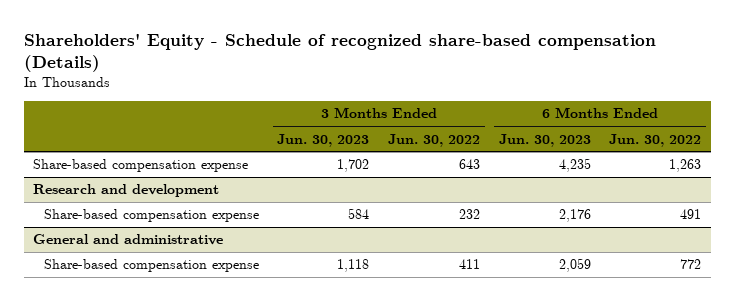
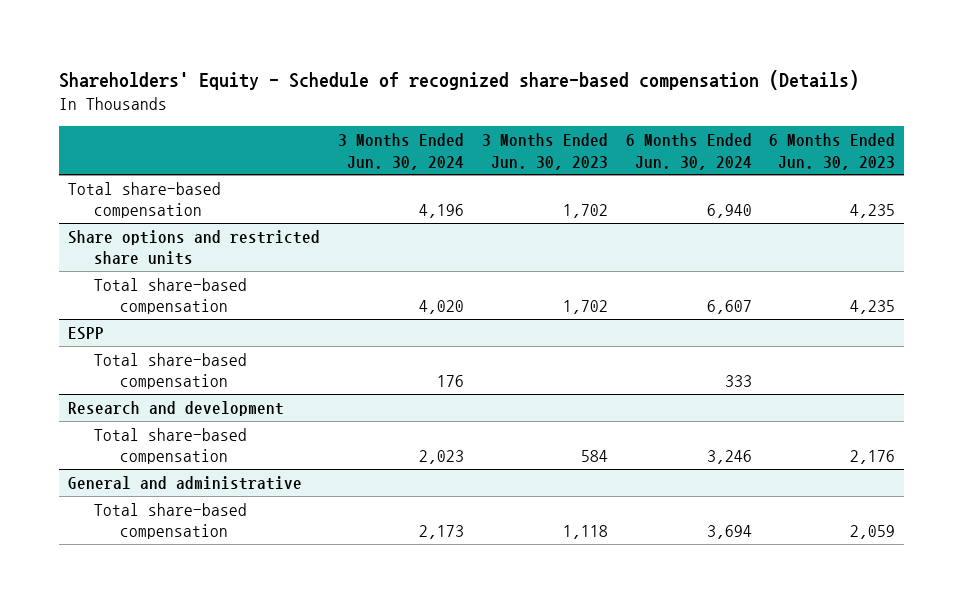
[388,133,481,147] Jun. 30, 2022 -> none
[609,133,702,147] Jun. 30, 2022 -> none
none -> [338,132,465,170] 3 Months Ended Jun. 30, 2024
none -> [625,132,752,170] 6 Months Ended Jun. 30, 2024
[32,159,248,173] Share-based compensation expense -> [68,181,222,219] Total share-based compensation
none -> [68,229,321,266] Share options and restricted share units
none -> [94,277,248,315] Total share-based compensation
none -> [68,326,105,340] ESPP
none -> [94,352,248,390] Total share-based compensation
[43,209,259,223] Share-based compensation expense -> [94,427,248,465] Total share-based compensation
[43,259,259,273] Share-based compensation expense -> [94,502,248,540] Total share-based compensation

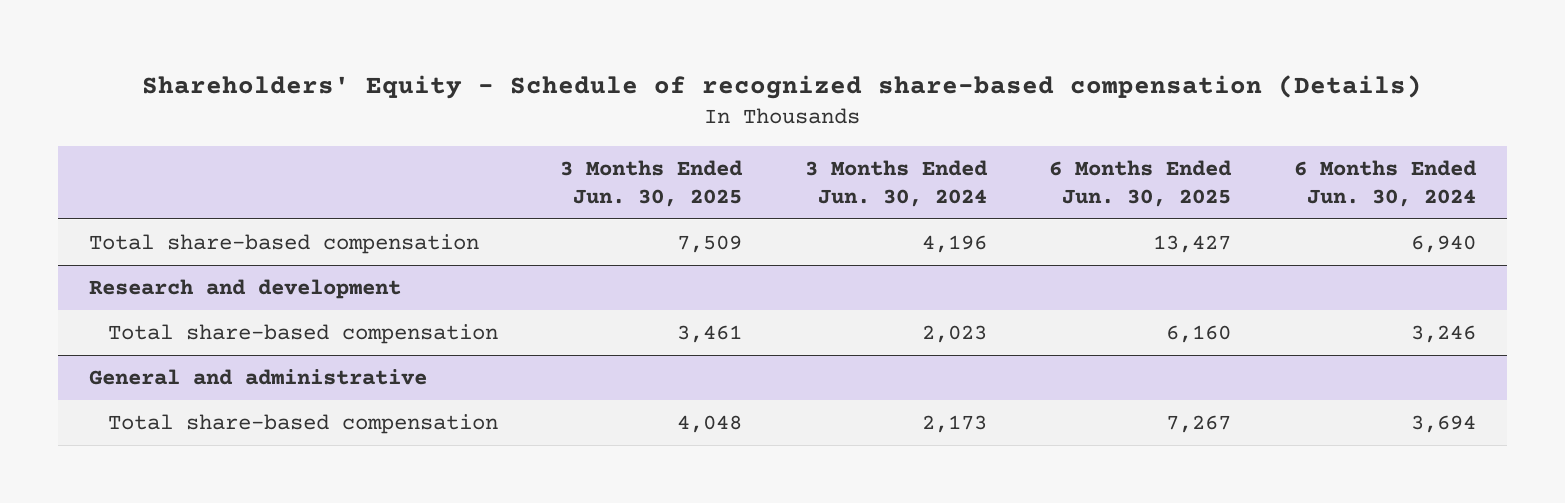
[481,132,608,170] 3 Months Ended Jun. 30, 2023 -> none
[769,132,896,170] 6 Months Ended Jun. 30, 2023 -> none
none -> [560,160,744,207] 3 Months Ended Jun. 30, 2025
none -> [1049,160,1233,207] 6 Months Ended Jun. 30, 2025
[68,229,321,266] Share options and restricted share units -> none
[94,277,248,315] Total share-based compensation -> none
[68,326,105,340] ESPP -> none
[94,352,248,390] Total share-based compensation -> none

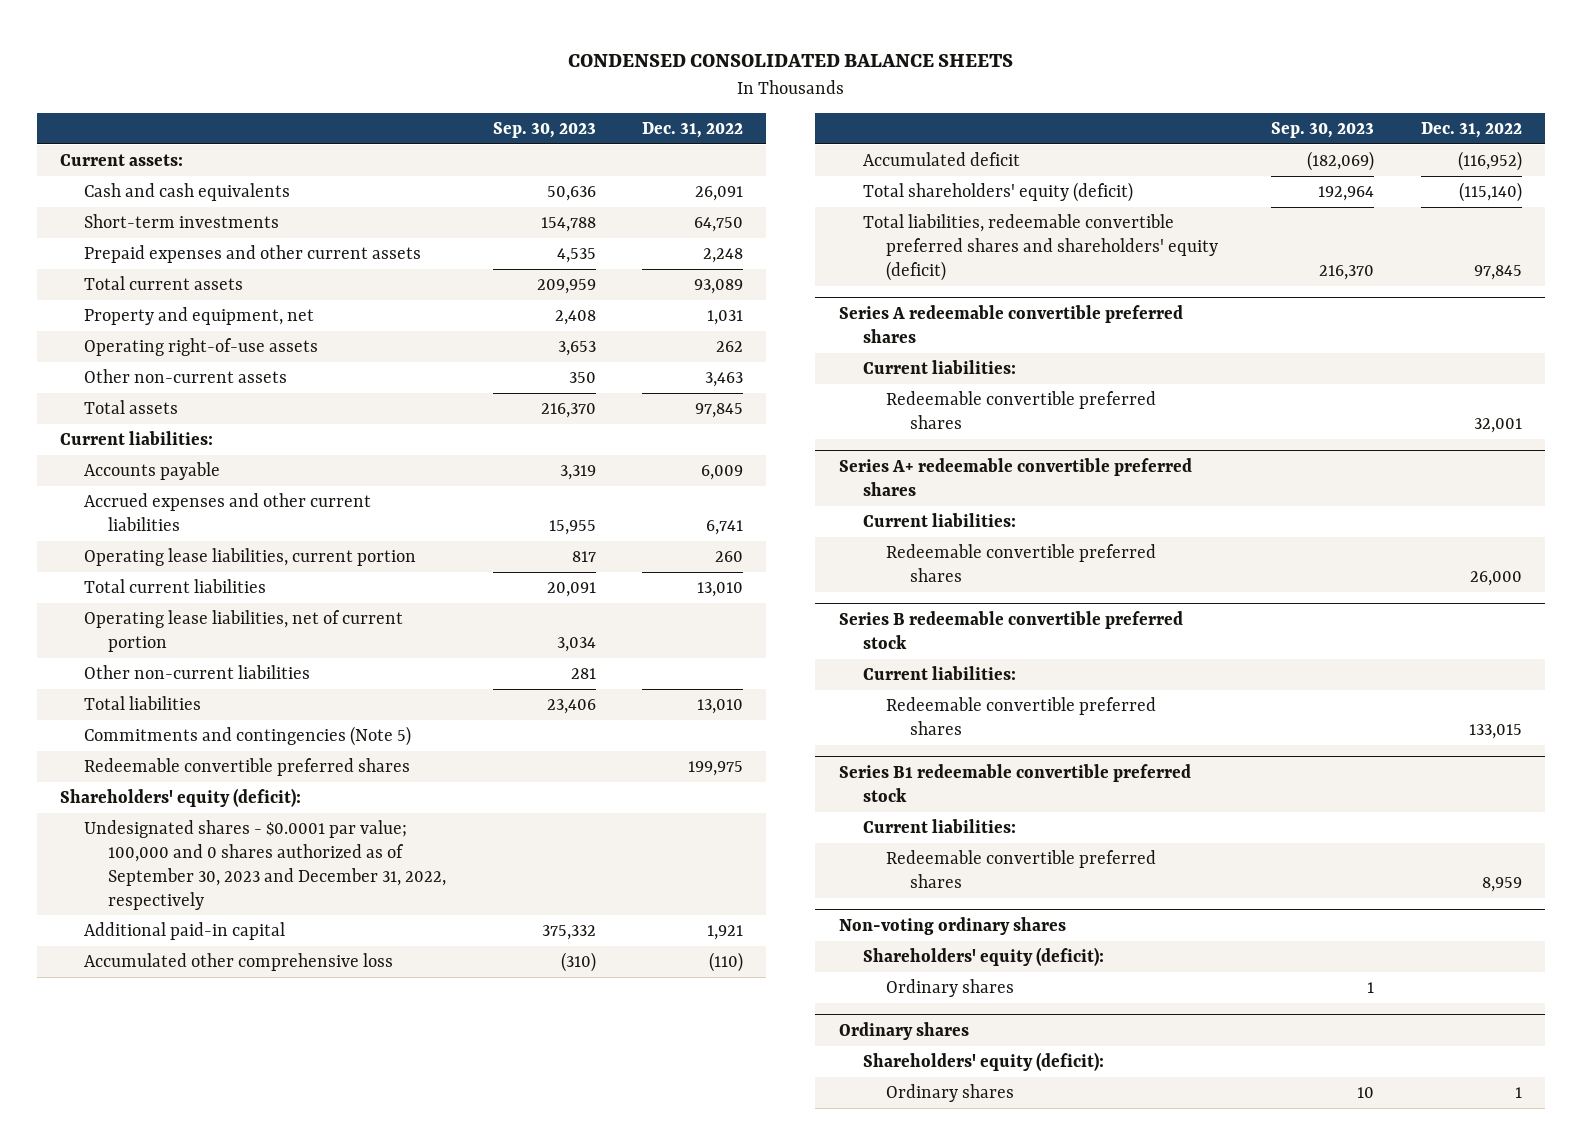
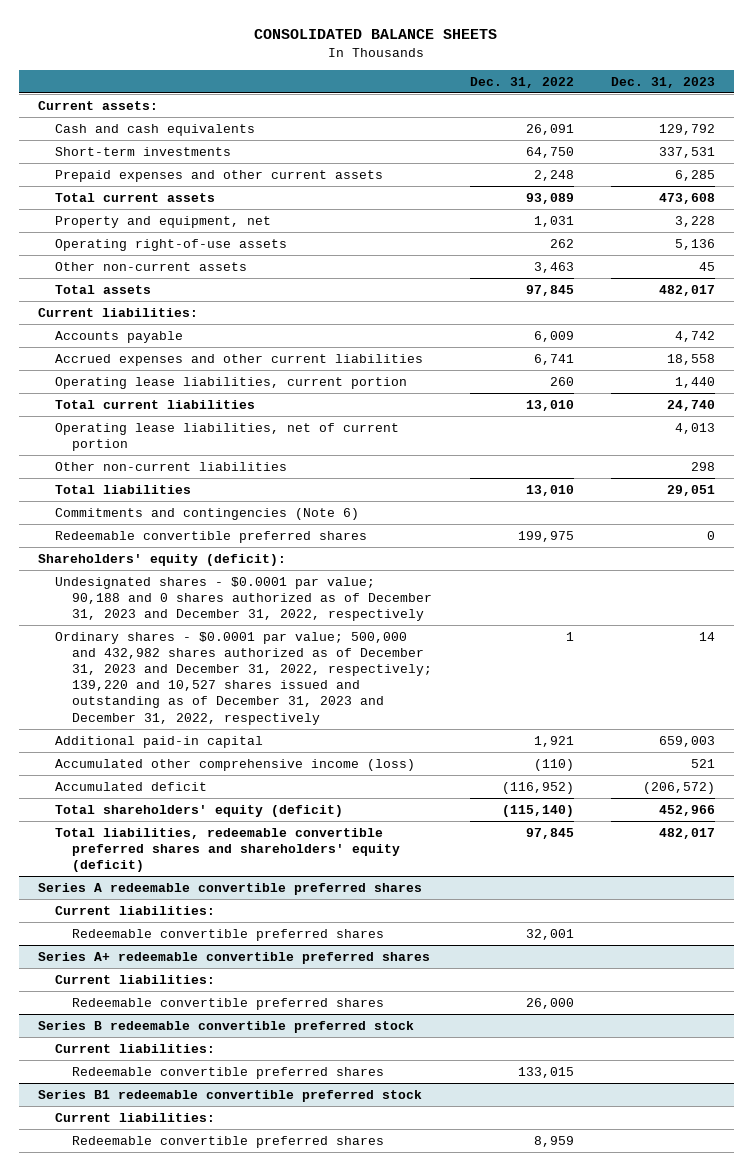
[567,54,1013,68] CONDENSED CONSOLIDATED BALANCE SHEETS -> [254,29,498,40] CONSOLIDATED BALANCE SHEETS
[492,122,596,139] Sep. 30, 2023 -> none
none -> [610,77,715,89] Dec. 31, 2023
[84,725,412,746] Commitments and contingencies (Note 5) -> [54,507,359,520] Commitments and contingencies (Note 6)
[84,819,447,910] Undesignated shares - $0.0001 par value; 100,000 and 0 shares authorized as of September 30, 2023 and December 31, 2022, respectively -> [54,576,433,622] Undesignated shares - $0.0001 par value; 90,188 and 0 shares authorized as of December 31, 2023 and December 31, 2022, respectively
none -> [54,631,433,725] Ordinary shares - $0.0001 par value; 500,000 and 432,982 shares authorized as of December 31, 2023 and December 31, 2022, respectively; 139,220 and 10,527 shares issued and outstanding as of December 31, 2023 and December 31, 2022, respectively
[84,952,394,971] Accumulated other comprehensive loss -> [54,758,415,771] Accumulated other comprehensive income (loss)
[838,916,1066,935] Non-voting ordinary shares -> none
[862,946,1104,966] Shareholders' equity (deficit): -> none
[886,978,1015,997] Ordinary shares -> none
[838,1021,969,1040] Ordinary shares -> none
[862,1051,1104,1071] Shareholders' equity (deficit): -> none
[886,1083,1015,1102] Ordinary shares -> none

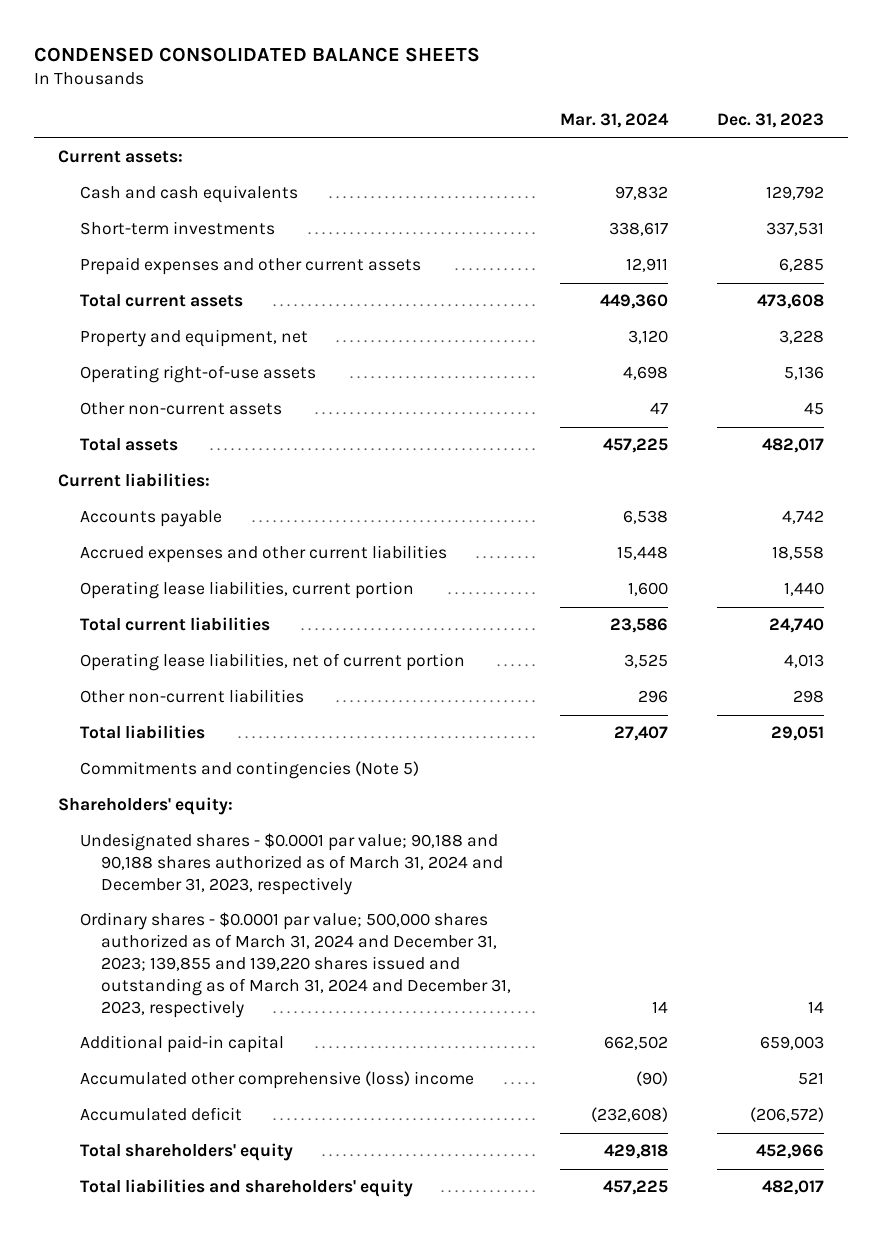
[254,29,498,40] CONSOLIDATED BALANCE SHEETS -> [33,46,480,62] CONDENSED CONSOLIDATED BALANCE SHEETS
[469,77,574,89] Dec. 31, 2022 -> none
none -> [559,113,669,129] Mar. 31, 2024
[54,530,367,543] Redeemable convertible preferred shares -> none
[54,507,359,520] Commitments and contingencies (Note 6) -> [79,761,419,780] Commitments and contingencies (Note 5)
[37,553,286,566] Shareholders' equity (deficit): -> [58,797,234,816] Shareholders' equity:
[54,576,433,622] Undesignated shares - $0.0001 par value; 90,188 and 0 shares authorized as of December 31, 2023 and December 31, 2022, respectively -> [79,833,503,896] Undesignated shares - $0.0001 par value; 90,188 and 90,188 shares authorized as of March 31, 2024 and December 31, 2023, respectively
[54,631,433,725] Ordinary shares - $0.0001 par value; 500,000 and 432,982 shares authorized as of December 31, 2023 and December 31, 2022, respectively; 139,220 and 10,527 shares issued and outstanding as of December 31, 2023 and December 31, 2022, respectively -> [79,912,511,1018] Ordinary shares - $0.0001 par value; 500,000 shares authorized as of March 31, 2024 and December 31, 2023; 139,855 and 139,220 shares issued and outstanding as of March 31, 2024 and December 31, 2023, respectively
[54,758,415,771] Accumulated other comprehensive income (loss) -> [79,1071,474,1090] Accumulated other comprehensive (loss) income
[37,882,422,895] Series A redeemable convertible preferred shares -> none
[54,905,215,915] Current liabilities: -> none
[72,928,385,941] Redeemable convertible preferred shares -> none
[37,951,430,964] Series A+ redeemable convertible preferred shares -> none
[54,974,215,984] Current liabilities: -> none
[72,997,385,1010] Redeemable convertible preferred shares -> none
[37,1020,414,1033] Series B redeemable convertible preferred stock -> none
[54,1043,215,1053] Current liabilities: -> none
[72,1066,385,1079] Redeemable convertible preferred shares -> none
[37,1089,422,1102] Series B1 redeemable convertible preferred stock -> none
[54,1112,215,1122] Current liabilities: -> none
[72,1135,385,1148] Redeemable convertible preferred shares -> none
[54,804,343,817] Total shareholders' equity (deficit) -> [79,1143,293,1162] Total shareholders' equity
[54,827,401,873] Total liabilities, redeemable convertible preferred shares and shareholders' equity (deficit) -> [79,1179,413,1198] Total liabilities and shareholders' equity

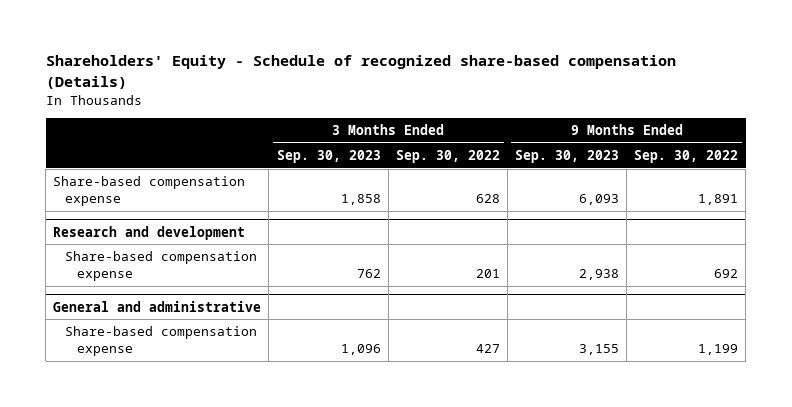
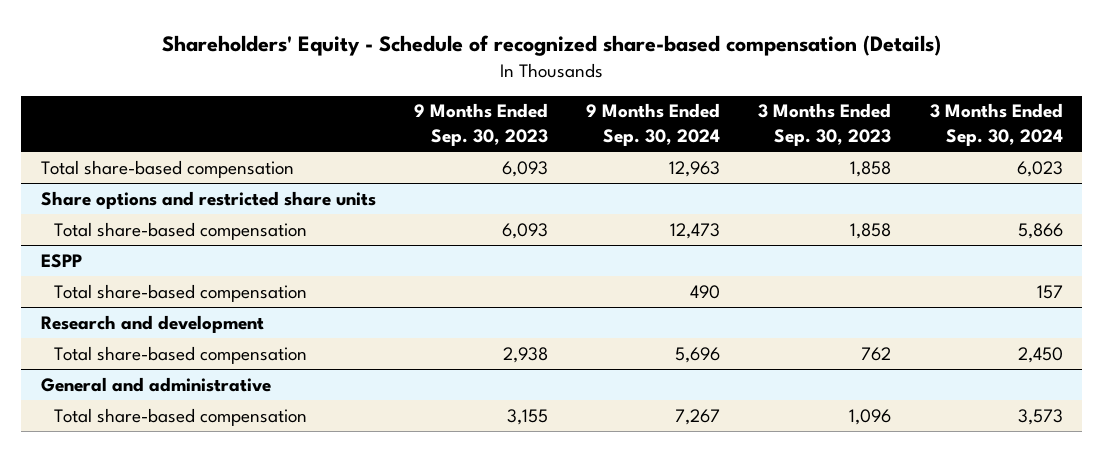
[395,149,500,163] Sep. 30, 2022 -> none
[634,149,739,163] Sep. 30, 2022 -> none
none -> [586,103,721,147] 9 Months Ended Sep. 30, 2024
none -> [929,103,1063,147] 3 Months Ended Sep. 30, 2024
[53,176,246,207] Share-based compensation expense -> [40,159,294,178] Total share-based compensation
none -> [40,190,376,209] Share options and restricted share units
none -> [54,221,308,240] Total share-based compensation
none -> [40,253,82,268] ESPP
none -> [54,283,308,302] Total share-based compensation
[65,251,258,282] Share-based compensation expense -> [54,345,308,364] Total share-based compensation
[65,326,258,357] Share-based compensation expense -> [54,407,308,426] Total share-based compensation

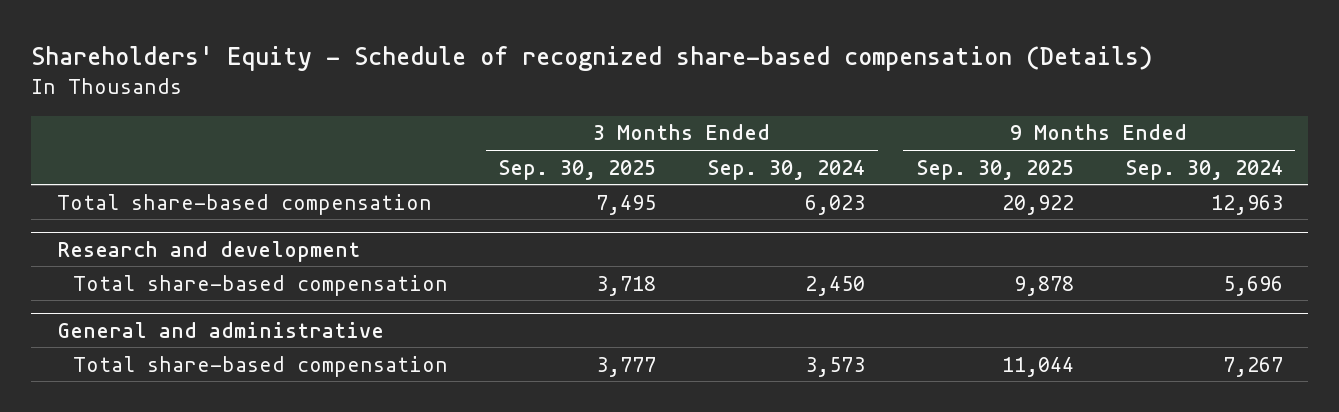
[413,103,548,147] 9 Months Ended Sep. 30, 2023 -> none
[758,103,892,147] 3 Months Ended Sep. 30, 2023 -> none
none -> [498,159,657,180] Sep. 30, 2025
none -> [915,159,1074,180] Sep. 30, 2025
[40,190,376,209] Share options and restricted share units -> none
[54,221,308,240] Total share-based compensation -> none
[40,253,82,268] ESPP -> none
[54,283,308,302] Total share-based compensation -> none

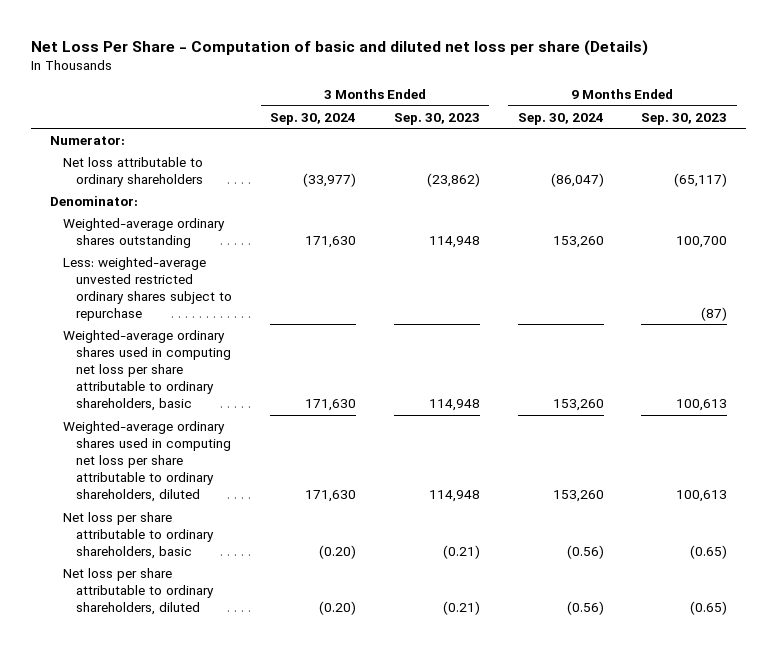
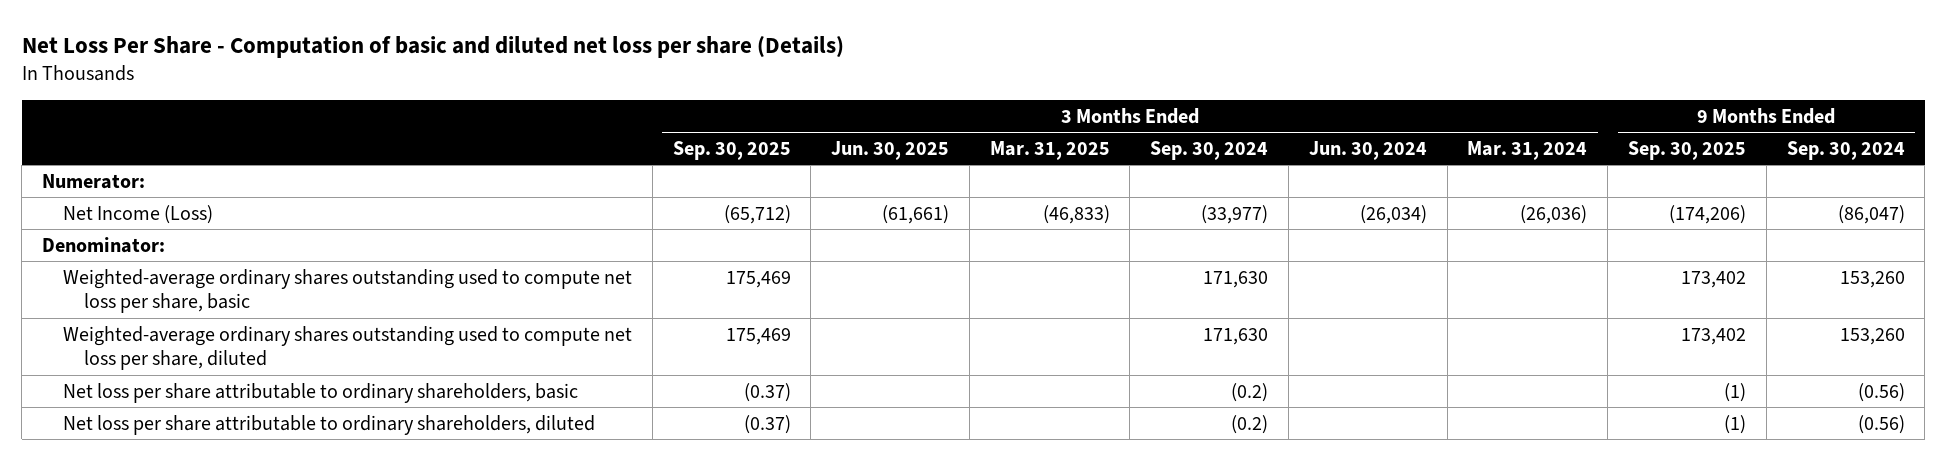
[393,112,480,125] Sep. 30, 2023 -> none
[641,112,728,125] Sep. 30, 2023 -> none
none -> [672,140,791,160] Sep. 30, 2025
none -> [831,140,950,160] Jun. 30, 2025
none -> [989,140,1110,160] Mar. 31, 2025
none -> [1308,140,1427,160] Jun. 30, 2024
none -> [1467,140,1588,160] Mar. 31, 2024
none -> [1628,140,1747,160] Sep. 30, 2025
[63,156,204,187] Net loss attributable to ordinary shareholders -> [62,204,213,224] Net Income (Loss)
[63,217,226,248] Weighted-average ordinary shares outstanding -> none
[63,256,233,322] Less: weighted-average unvested restricted ordinary shares subject to repurchase -> none
[63,329,232,412] Weighted-average ordinary shares used in computing net loss per share attributable to ordinary shareholders, basic -> [62,268,632,314] Weighted-average ordinary shares outstanding used to compute net loss per share, basic
[63,420,232,503] Weighted-average ordinary shares used in computing net loss per share attributable to ordinary shareholders, diluted -> [62,325,632,371] Weighted-average ordinary shares outstanding used to compute net loss per share, diluted
[319,545,357,560] (0.20) -> [1231,382,1269,402] (0.2)
[319,601,357,616] (0.20) -> [1231,414,1269,434] (0.2)

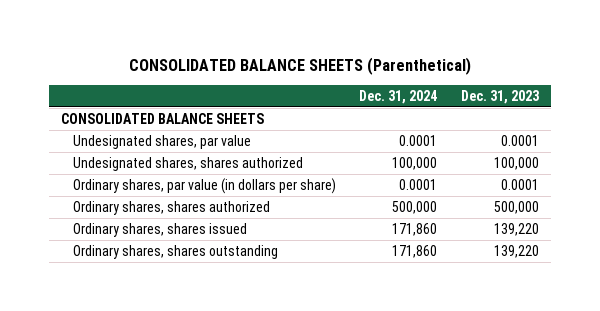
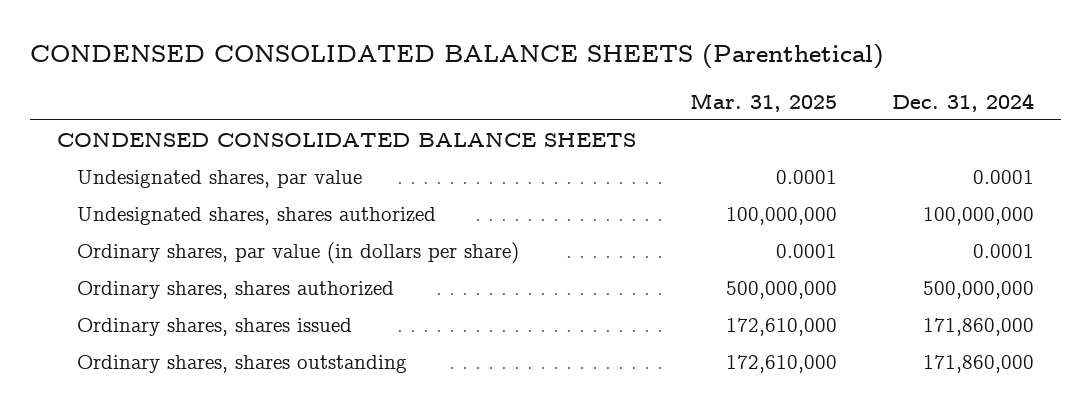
[129,56,472,75] CONSOLIDATED BALANCE SHEETS (Parenthetical) -> [29,44,884,70] CONDENSED CONSOLIDATED BALANCE SHEETS (Parenthetical)
[461,89,540,104] Dec. 31, 2023 -> none
none -> [690,92,838,112] Mar. 31, 2025
[60,112,264,124] CONSOLIDATED BALANCE SHEETS -> [56,131,636,147] CONDENSED CONSOLIDATED BALANCE SHEETS
[392,156,438,170] 100,000 -> [922,206,1034,225] 100,000,000
[392,200,438,214] 500,000 -> [922,280,1034,299] 500,000,000
[392,222,438,236] 171,860 -> [922,317,1034,336] 171,860,000
[392,244,438,258] 171,860 -> [922,354,1034,373] 171,860,000

